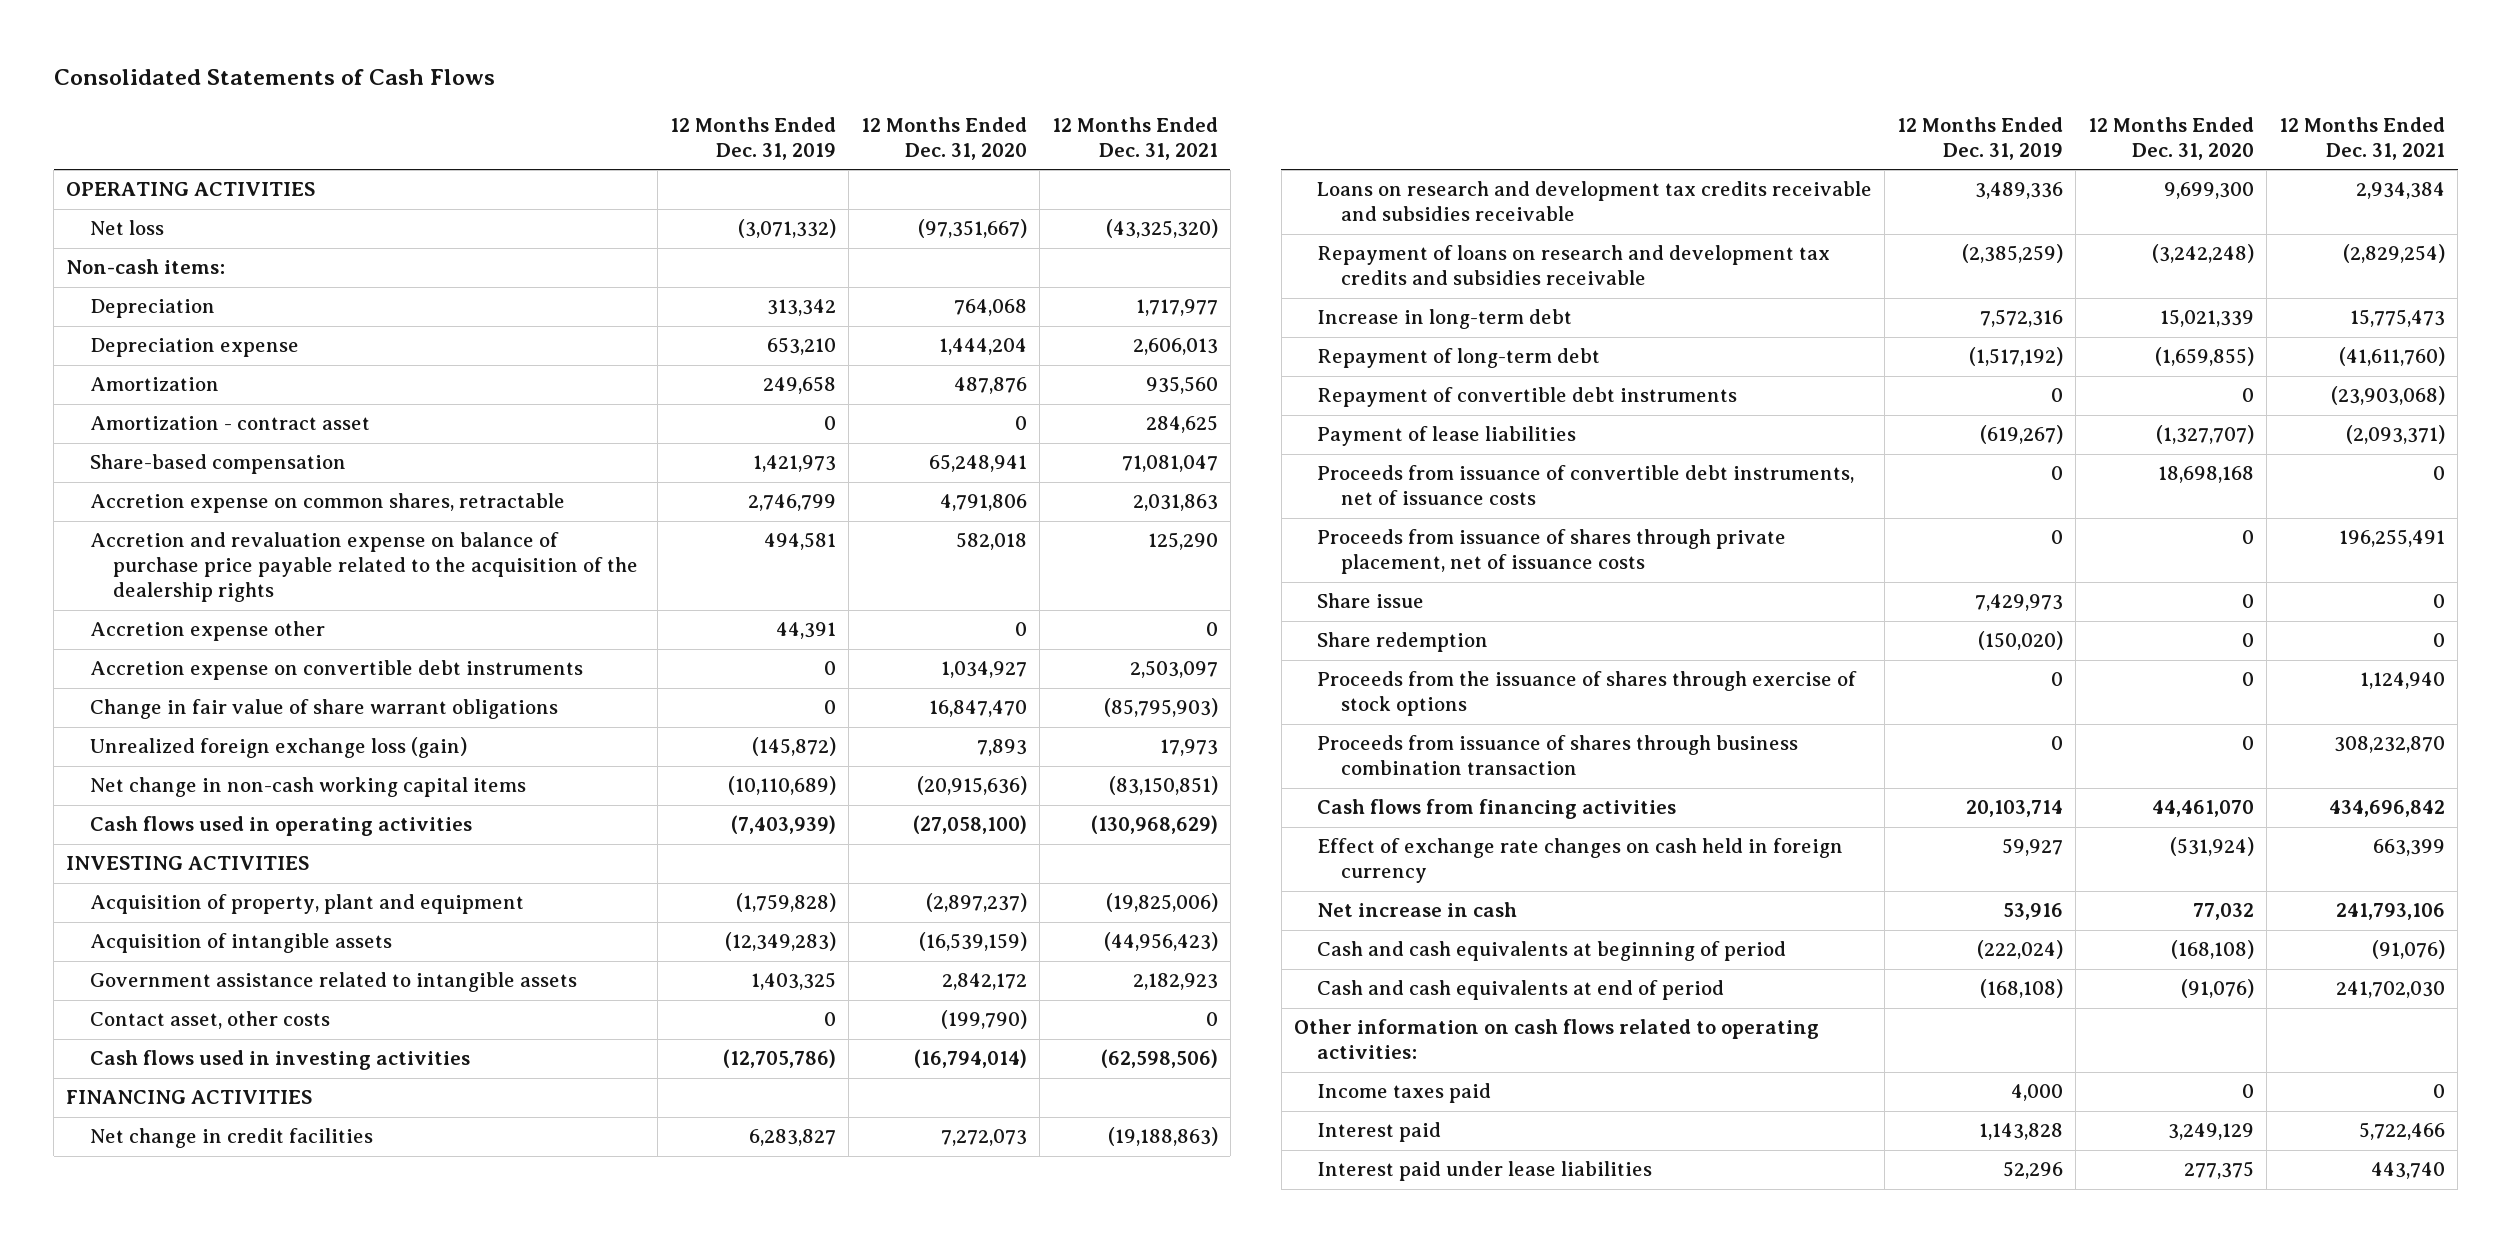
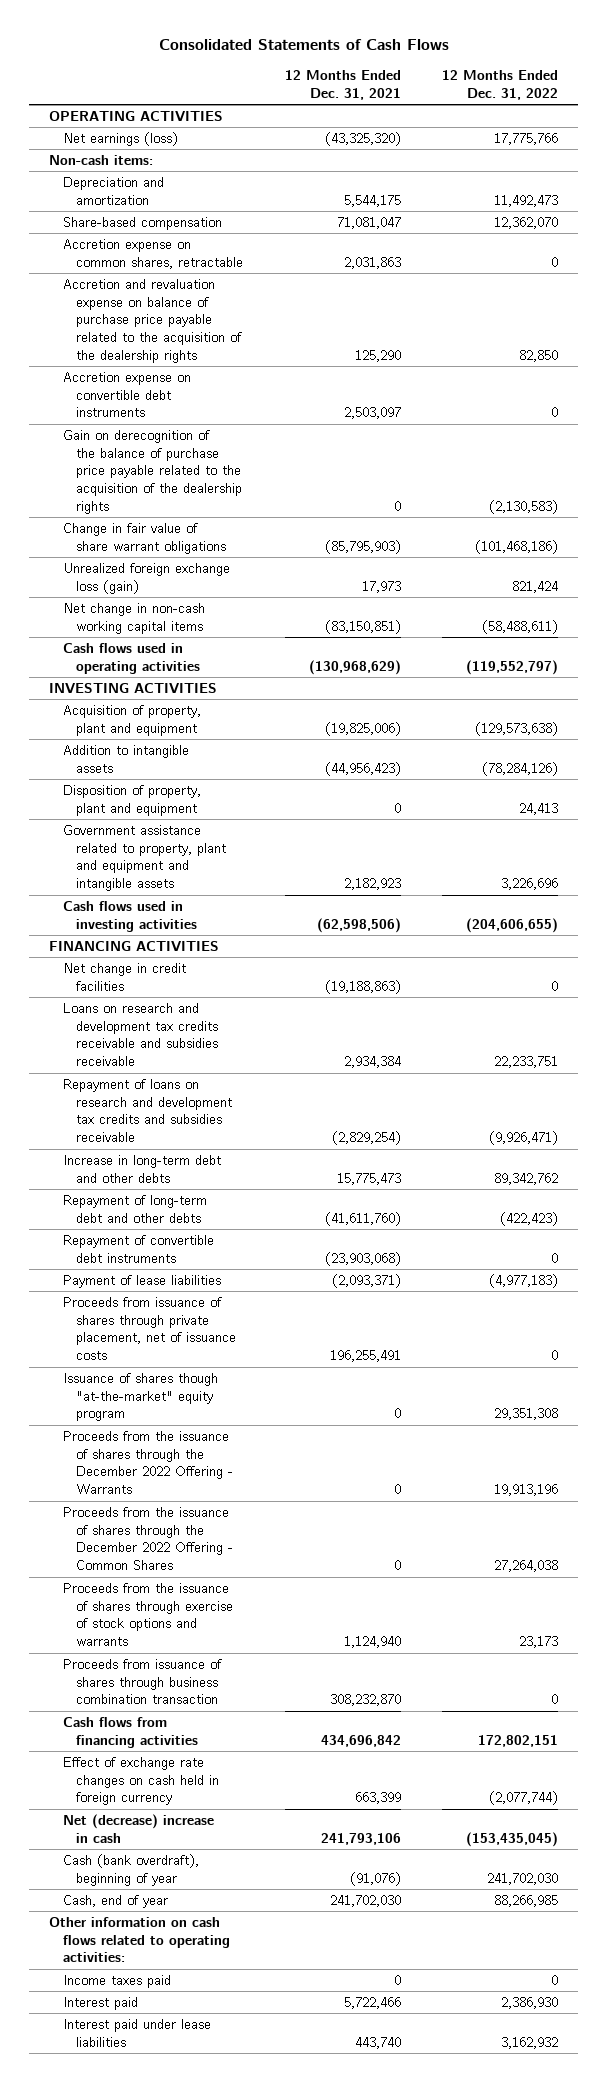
[669,116,836,160] 12 Months Ended Dec. 31, 2019 -> none
[860,116,1027,160] 12 Months Ended Dec. 31, 2020 -> none
none -> [441,69,558,100] 12 Months Ended Dec. 31, 2022
[89,220,164,236] Net loss -> [62,131,178,146] Net earnings (loss)
[89,299,215,319] Depreciation -> none
[89,338,299,358] Depreciation expense -> none
[89,377,219,392] Amortization -> none
[89,416,370,431] Amortization - contract asset -> none
none -> [62,176,164,205] Depreciation and amortization
[89,621,325,642] Accretion expense other -> none
none -> [62,429,243,515] Gain on derecognition of the balance of purchase price payable related to the acquisition of the dealership rights
[89,1011,330,1030] Contact asset, other costs -> none
[89,933,392,954] Acquisition of intangible assets -> [62,744,189,773] Addition to intangible assets
none -> [62,784,201,816] Disposition of property, plant and equipment
[89,972,577,993] Government assistance related to intangible assets -> [62,824,227,892] Government assistance related to property, plant and equipment and intangible assets
[1317,309,1573,330] Increase in long-term debt -> [62,1154,221,1183] Increase in long-term debt and other debts
[1317,348,1601,369] Repayment of long-term debt -> [62,1194,207,1223] Repayment of long-term debt and other debts
[1317,465,1855,506] Proceeds from issuance of convertible debt instruments, net of issuance costs -> none
[1317,632,1489,653] Share redemption -> none
none -> [62,1372,218,1422] Issuance of shares though "at-the-market" equity program
none -> [62,1430,234,1495] Proceeds from the issuance of shares through the December 2022 Offering - Warrants
[1317,593,1425,609] Share issue -> [62,1506,234,1571] Proceeds from the issuance of shares through the December 2022 Offering - Common Shares
[1317,671,1858,717] Proceeds from the issuance of shares through exercise of stock options -> [62,1582,234,1647] Proceeds from the issuance of shares through exercise of stock options and warrants
[1317,902,1518,918] Net increase in cash -> [62,1813,214,1843] Net (decrease) increase in cash
[1317,941,1787,962] Cash and cash equivalents at beginning of period -> [62,1853,199,1886] Cash (bank overdraft), beginning of year
[1317,980,1725,1001] Cash and cash equivalents at end of period -> [62,1894,168,1908] Cash, end of year

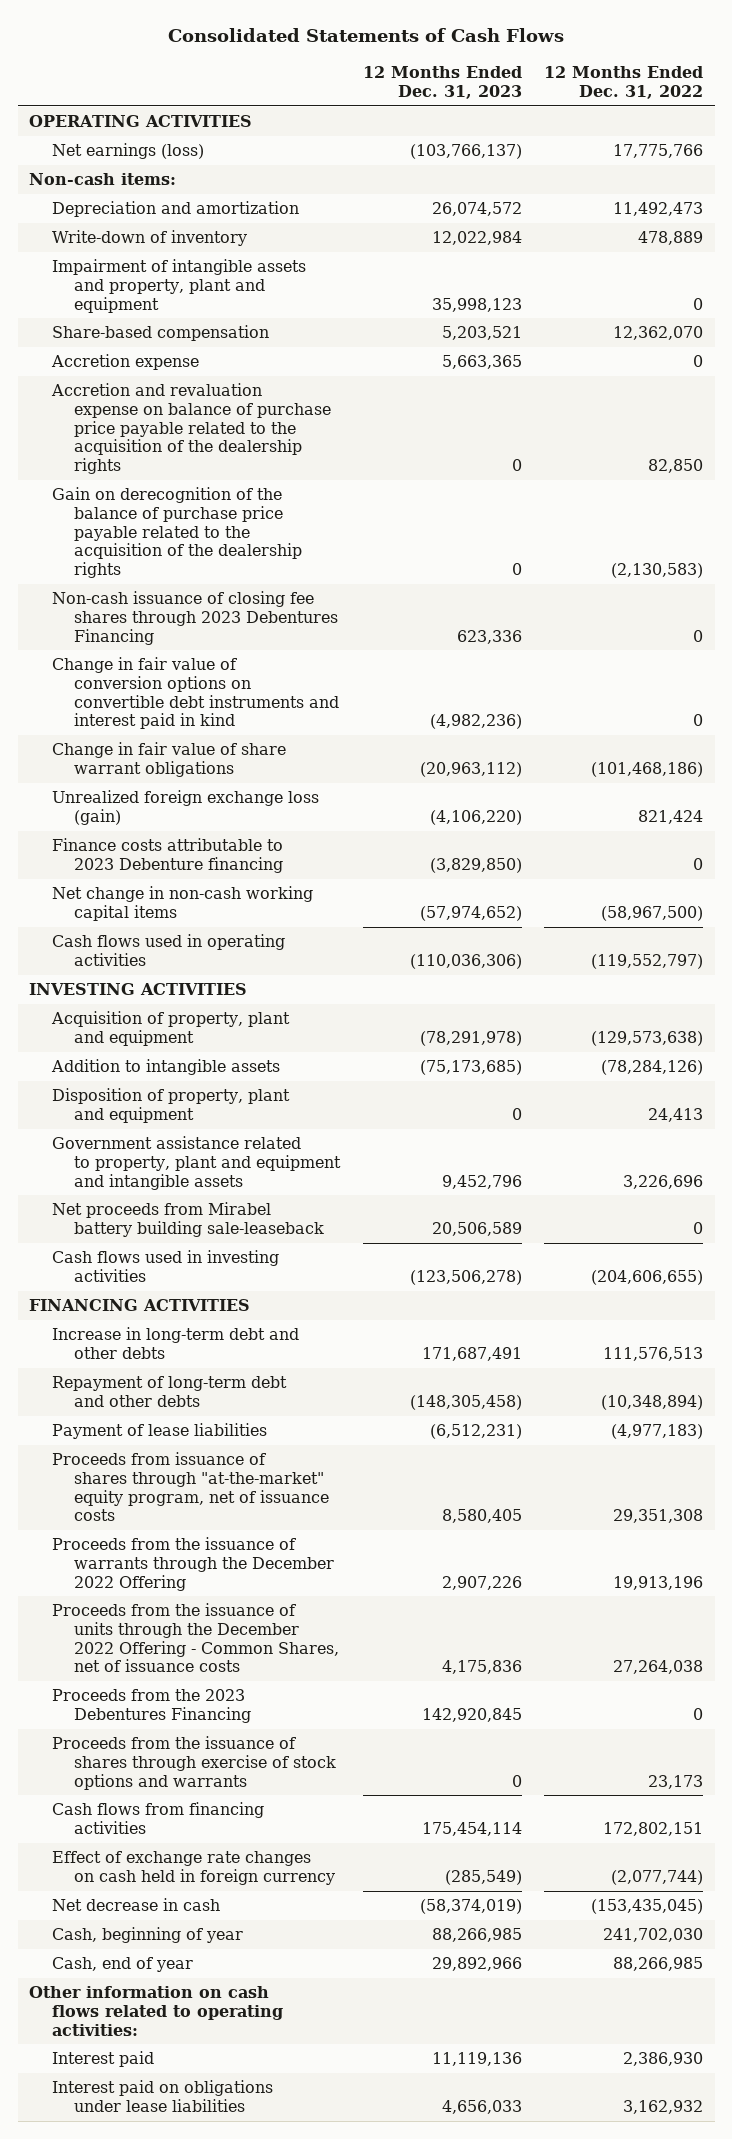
[284,69,401,100] 12 Months Ended Dec. 31, 2021 -> none
none -> [362,66,522,99] 12 Months Ended Dec. 31, 2023
none -> [51,230,247,247] Write-down of inventory
none -> [51,259,306,313] Impairment of intangible assets and property, plant and equipment
[62,238,244,269] Accretion expense on common shares, retractable -> none
none -> [50,354,199,371] Accretion expense
[62,371,191,418] Accretion expense on convertible debt instruments -> none
none -> [51,591,339,645] Non-cash issuance of closing fee shares through 2023 Debentures Financing
none -> [51,657,340,730] Change in fair value of conversion options on convertible debt instruments and interest paid in kind
none -> [51,838,284,873] Finance costs attributable to 2023 Debenture financing
[481,619,558,634] (58,488,611) -> [601,905,704,921] (58,967,500)
none -> [51,1202,325,1237] Net proceeds from Mirabel battery building sale-leaseback
[62,962,186,991] Net change in credit facilities -> none
[62,1002,219,1067] Loans on research and development tax credits receivable and subsidies receivable -> none
[62,1078,233,1143] Repayment of loans on research and development tax credits and subsidies receivable -> none
[62,1234,214,1263] Repayment of convertible debt instruments -> none
[493,1172,558,1185] 89,342,762 -> [603,1346,704,1361] 111,576,513
[499,1211,558,1226] (422,423) -> [601,1394,704,1410] (10,348,894)
[62,1296,237,1361] Proceeds from issuance of shares through private placement, net of issuance costs -> none
[62,1372,218,1422] Issuance of shares though "at-the-market" equity program -> [51,1452,330,1522] Proceeds from issuance of shares through "at-the-market" equity program, net of issuance costs
[62,1430,234,1495] Proceeds from the issuance of shares through the December 2022 Offering - Warrants -> [51,1537,335,1591] Proceeds from the issuance of warrants through the December 2022 Offering
[62,1506,234,1571] Proceeds from the issuance of shares through the December 2022 Offering - Common Shares -> [51,1603,340,1673] Proceeds from the issuance of units through the December 2022 Offering - Common Shares, net of issuance costs
none -> [51,1689,252,1723] Proceeds from the 2023 Debentures Financing
[62,1658,222,1705] Proceeds from issuance of shares through business combination transaction -> none
[62,1813,214,1843] Net (decrease) increase in cash -> [51,1898,220,1912] Net decrease in cash
[62,1853,199,1886] Cash (bank overdraft), beginning of year -> [51,1927,243,1944] Cash, beginning of year
[62,1974,171,1988] Income taxes paid -> none
[62,2018,211,2047] Interest paid under lease liabilities -> [51,2080,273,2112] Interest paid on obligations under lease liabilities

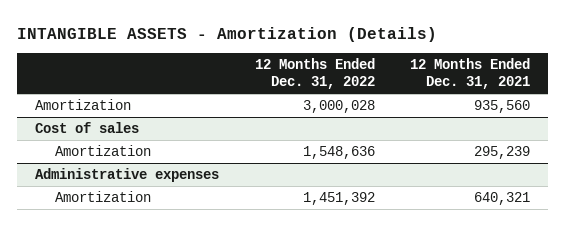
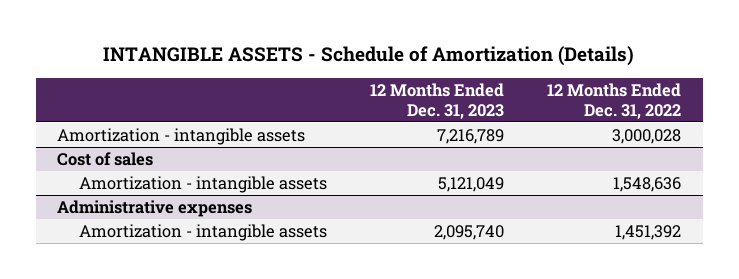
[17,26,438,42] INTANGIBLE ASSETS - Amortization (Details) -> [103,46,635,67] INTANGIBLE ASSETS - Schedule of Amortization (Details)
[410,57,531,90] 12 Months Ended Dec. 31, 2021 -> none
none -> [370,82,505,119] 12 Months Ended Dec. 31, 2023
[35,99,132,111] Amortization -> [57,128,306,146] Amortization - intangible assets
[55,145,152,157] Amortization -> [79,176,328,194] Amortization - intangible assets
[55,191,152,203] Amortization -> [79,224,328,242] Amortization - intangible assets

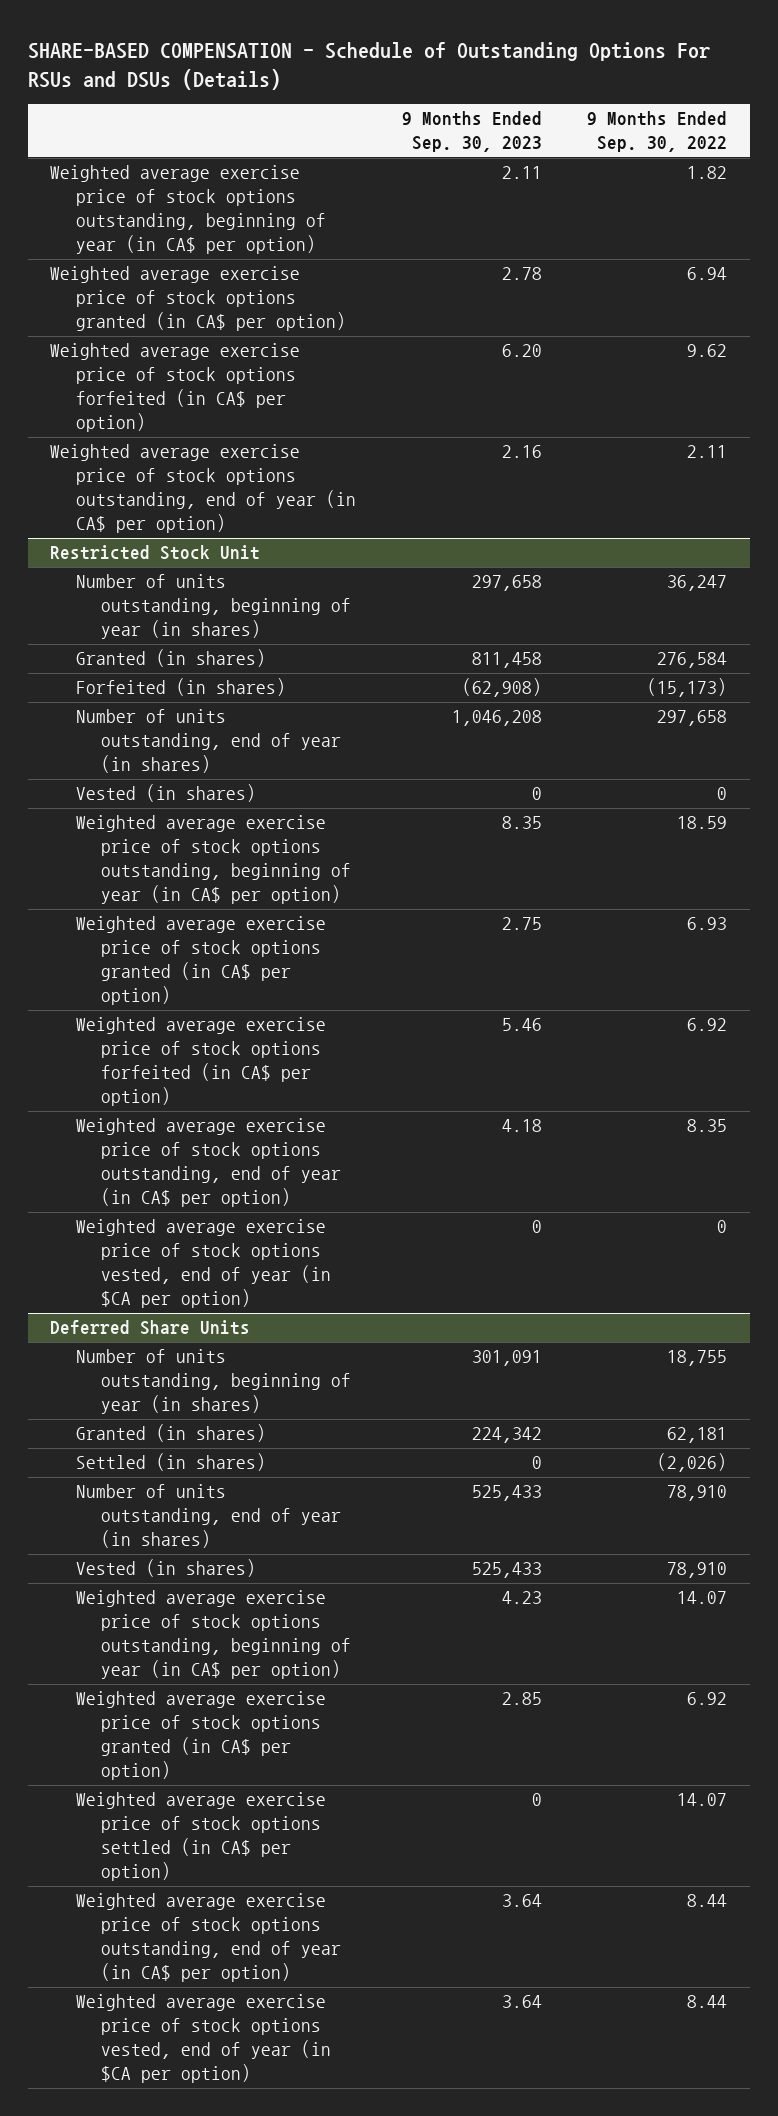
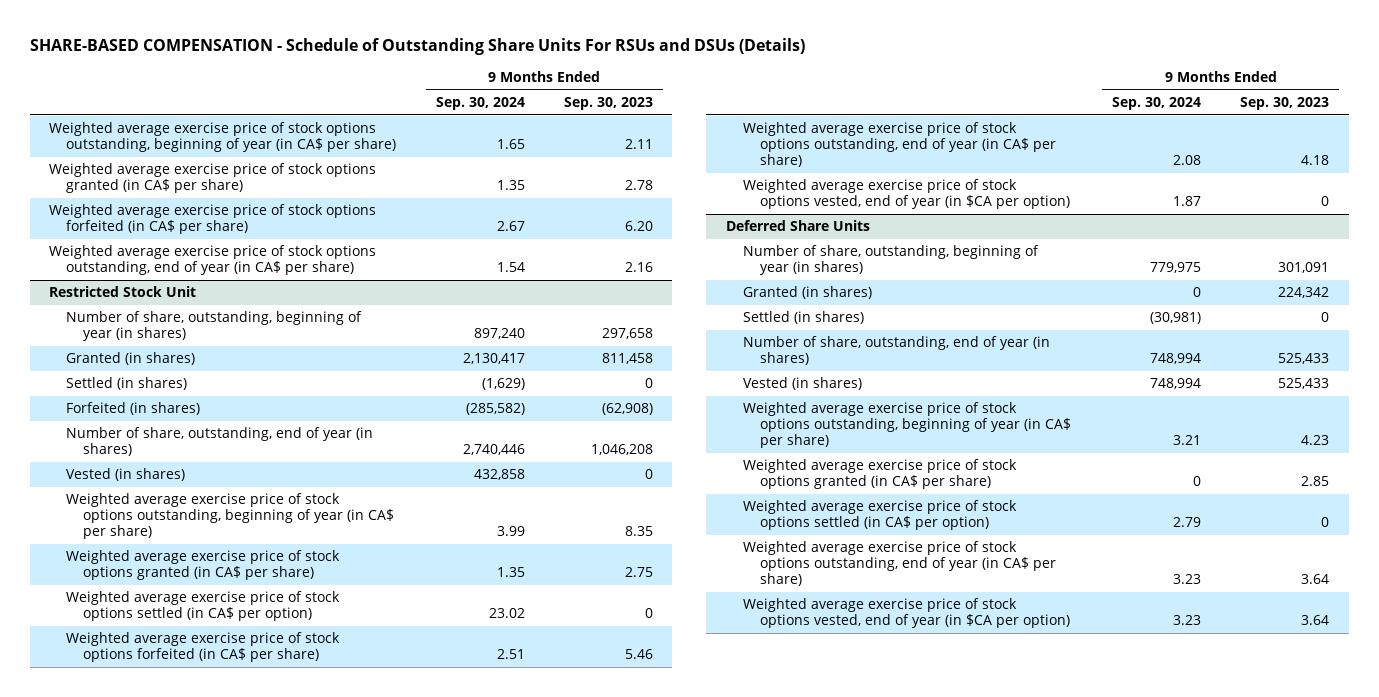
[27,41,710,90] SHARE-BASED COMPENSATION - Schedule of Outstanding Options For RSUs and DSUs (Details) -> [29,37,805,55] SHARE-BASED COMPENSATION - Schedule of Outstanding Share Units For RSUs and DSUs (Details)
[587,111,728,153] 9 Months Ended Sep. 30, 2022 -> none
none -> [435,97,525,111] Sep. 30, 2024
[50,165,326,255] Weighted average exercise price of stock options outstanding, beginning of year (in CA$ per option) -> [49,122,397,153] Weighted average exercise price of stock options outstanding, beginning of year (in CA$ per share)
[50,266,346,332] Weighted average exercise price of stock options granted (in CA$ per option) -> [49,163,377,194] Weighted average exercise price of stock options granted (in CA$ per share)
[50,343,301,433] Weighted average exercise price of stock options forfeited (in CA$ per option) -> [49,204,377,235] Weighted average exercise price of stock options forfeited (in CA$ per share)
[50,444,356,534] Weighted average exercise price of stock options outstanding, end of year (in CA$ per option) -> [49,245,377,276] Weighted average exercise price of stock options outstanding, end of year (in CA$ per share)
[75,574,352,640] Number of units outstanding, beginning of year (in shares) -> [66,311,363,342] Number of share, outstanding, beginning of year (in shares)
none -> [66,377,188,391] Settled (in shares)
[75,709,342,774] Number of units outstanding, end of year (in shares) -> [66,427,374,457] Number of share, outstanding, end of year (in shares)
[75,815,352,905] Weighted average exercise price of stock options outstanding, beginning of year (in CA$ per option) -> [66,493,395,540] Weighted average exercise price of stock options outstanding, beginning of year (in CA$ per share)
[75,916,326,1006] Weighted average exercise price of stock options granted (in CA$ per option) -> [66,550,341,581] Weighted average exercise price of stock options granted (in CA$ per share)
none -> [66,591,341,622] Weighted average exercise price of stock options settled (in CA$ per option)
[75,1017,326,1107] Weighted average exercise price of stock options forfeited (in CA$ per option) -> [66,632,341,663] Weighted average exercise price of stock options forfeited (in CA$ per share)
[75,1118,342,1208] Weighted average exercise price of stock options outstanding, end of year (in CA$ per option) -> [742,122,1056,168] Weighted average exercise price of stock options outstanding, end of year (in CA$ per share)
[75,1349,352,1415] Number of units outstanding, beginning of year (in shares) -> [742,245,1039,276] Number of share, outstanding, beginning of year (in shares)
[75,1484,342,1549] Number of units outstanding, end of year (in shares) -> [742,336,1050,366] Number of share, outstanding, end of year (in shares)
[75,1590,352,1680] Weighted average exercise price of stock options outstanding, beginning of year (in CA$ per option) -> [742,402,1071,449] Weighted average exercise price of stock options outstanding, beginning of year (in CA$ per share)
[75,1691,326,1781] Weighted average exercise price of stock options granted (in CA$ per option) -> [742,459,1017,490] Weighted average exercise price of stock options granted (in CA$ per share)
[75,1893,342,1983] Weighted average exercise price of stock options outstanding, end of year (in CA$ per option) -> [742,541,1056,587] Weighted average exercise price of stock options outstanding, end of year (in CA$ per share)

